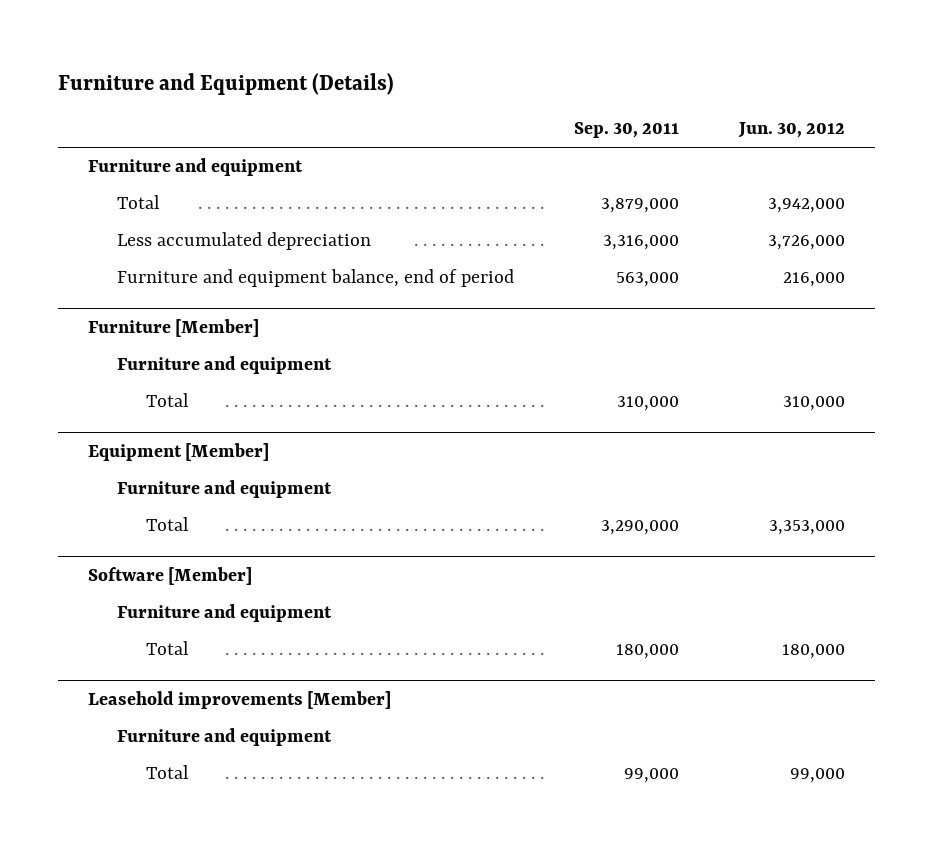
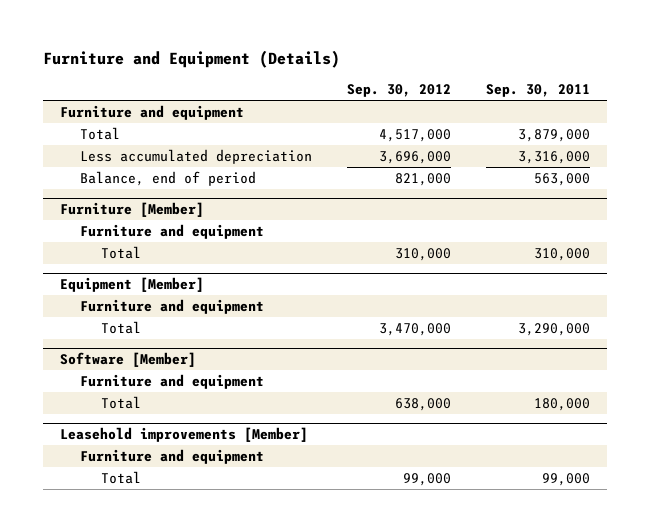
[738,122,846,139] Jun. 30, 2012 -> none
none -> [347,84,452,98] Sep. 30, 2012
[117,269,515,288] Furniture and equipment balance, end of period -> [80,170,257,186] Balance, end of period

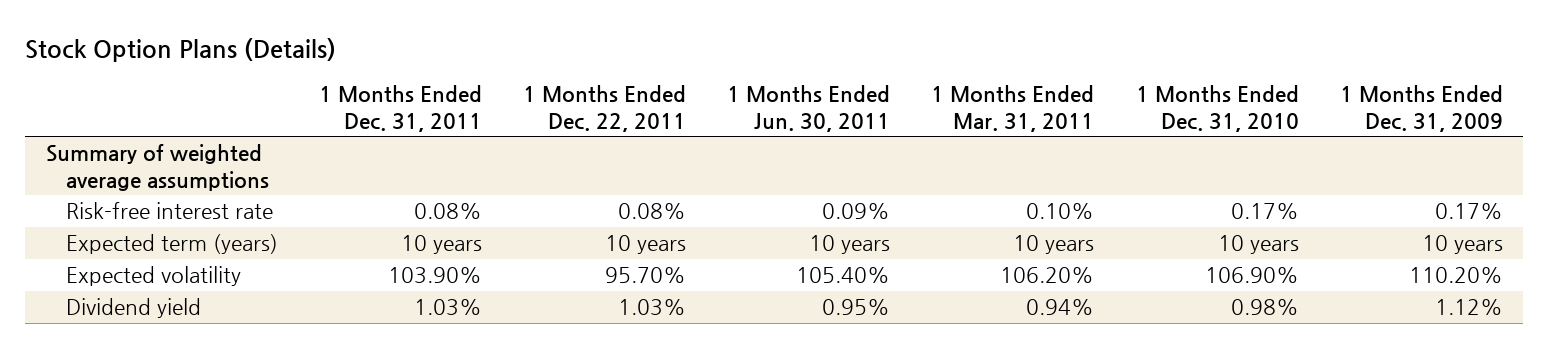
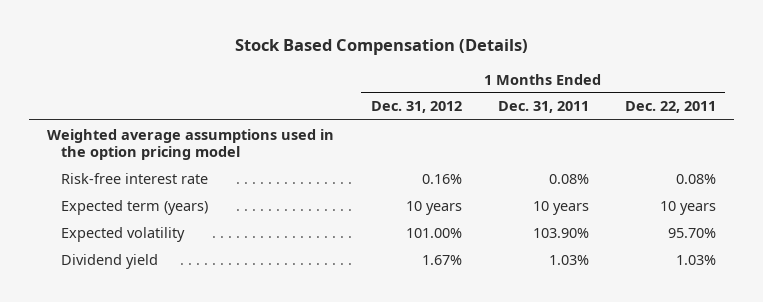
[25,38,337,63] Stock Option Plans (Details) -> [234,39,528,56] Stock Based Compensation (Details)
[727,85,891,132] 1 Months Ended Jun. 30, 2011 -> none
[931,85,1095,132] 1 Months Ended Mar. 31, 2011 -> none
[1135,85,1299,132] 1 Months Ended Dec. 31, 2010 -> none
[1339,85,1503,132] 1 Months Ended Dec. 31, 2009 -> none
none -> [370,101,462,114] Dec. 31, 2012
[45,144,269,191] Summary of weighted average assumptions -> [47,128,335,160] Weighted average assumptions used in the option pricing model

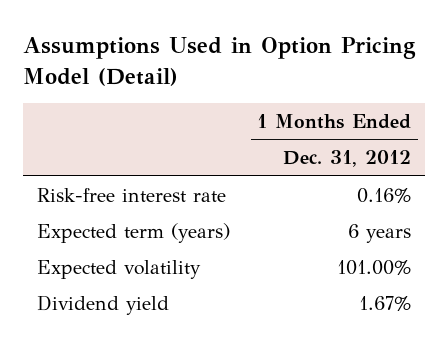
[234,39,528,56] Stock Based Compensation (Details) -> [23,37,417,86] Assumptions Used in Option Pricing Model (Detail)
[497,101,589,114] Dec. 31, 2011 -> none
[625,101,717,114] Dec. 22, 2011 -> none
[47,128,335,160] Weighted average assumptions used in the option pricing model -> none
[405,200,462,215] 10 years -> [348,223,412,243] 6 years

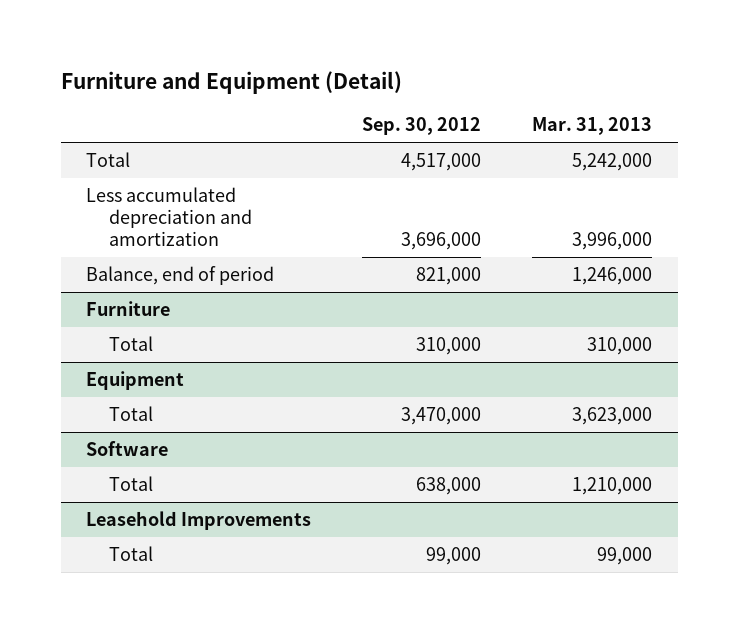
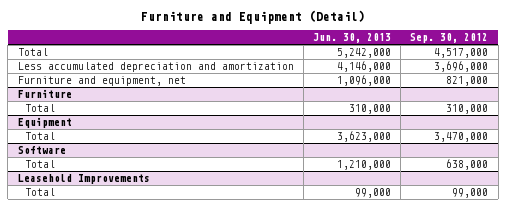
[532,116,653,135] Mar. 31, 2013 -> none
none -> [313,33,392,44] Jun. 30, 2013
[86,266,275,286] Balance, end of period -> [17,76,186,87] Furniture and equipment, net

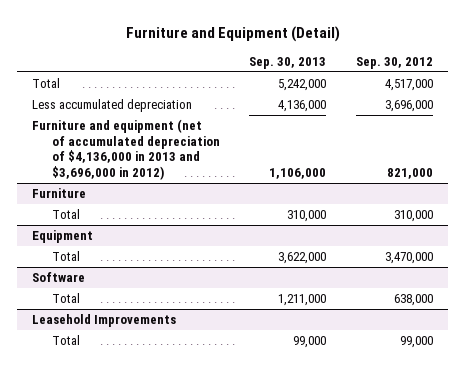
[313,33,392,44] Jun. 30, 2013 -> none
none -> [249,56,327,69] Sep. 30, 2013
[17,62,294,73] Less accumulated depreciation and amortization -> [32,99,193,113] Less accumulated depreciation
[17,76,186,87] Furniture and equipment, net -> [32,119,220,181] Furniture and equipment (net of accumulated depreciation of $4,136,000 in 2013 and $3,696,000 in 2012)

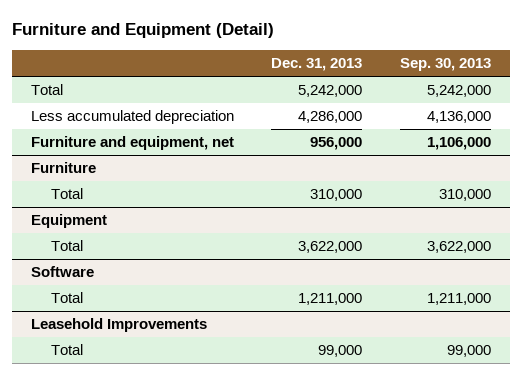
[356,56,434,69] Sep. 30, 2012 -> none
none -> [271,58,363,72] Dec. 31, 2013
[32,119,220,181] Furniture and equipment (net of accumulated depreciation of $4,136,000 in 2013 and $3,696,000 in 2012) -> [30,136,234,151] Furniture and equipment, net

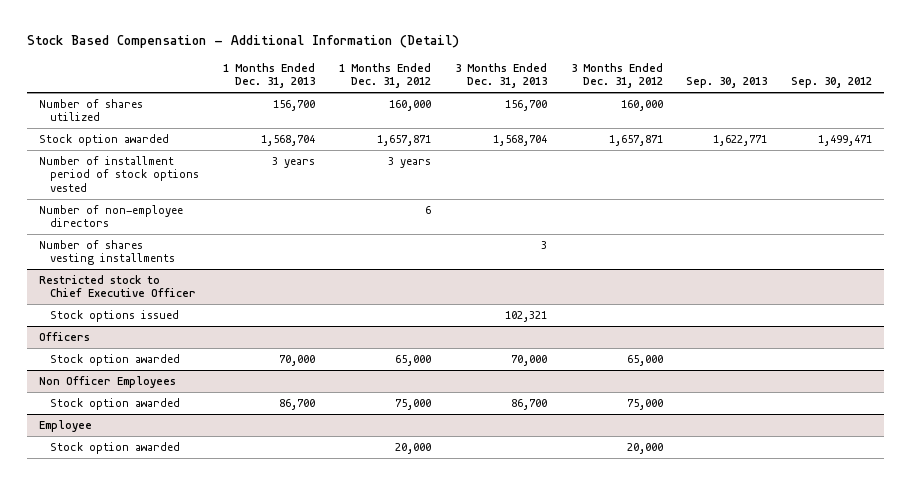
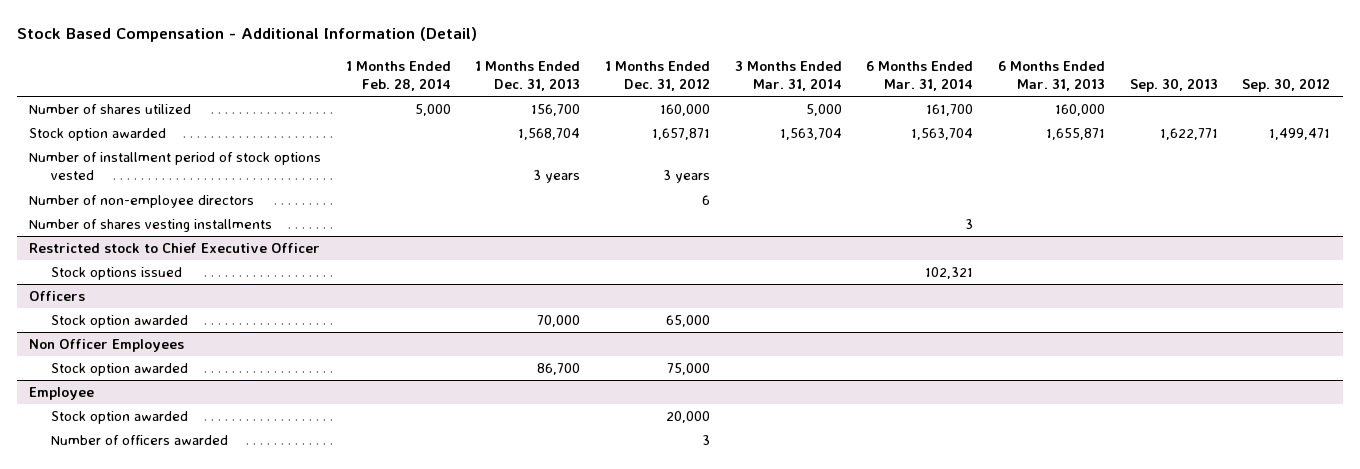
[454,62,547,89] 3 Months Ended Dec. 31, 2013 -> none
[570,62,663,89] 3 Months Ended Dec. 31, 2012 -> none
none -> [345,60,451,92] 1 Months Ended Feb. 28, 2014
none -> [734,60,842,92] 3 Months Ended Mar. 31, 2014
none -> [866,60,974,92] 6 Months Ended Mar. 31, 2014
none -> [998,60,1106,92] 6 Months Ended Mar. 31, 2013
none -> [50,435,228,446] Number of officers awarded

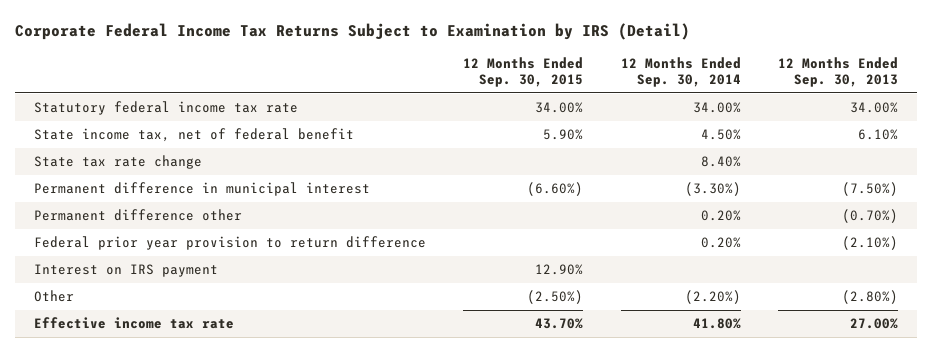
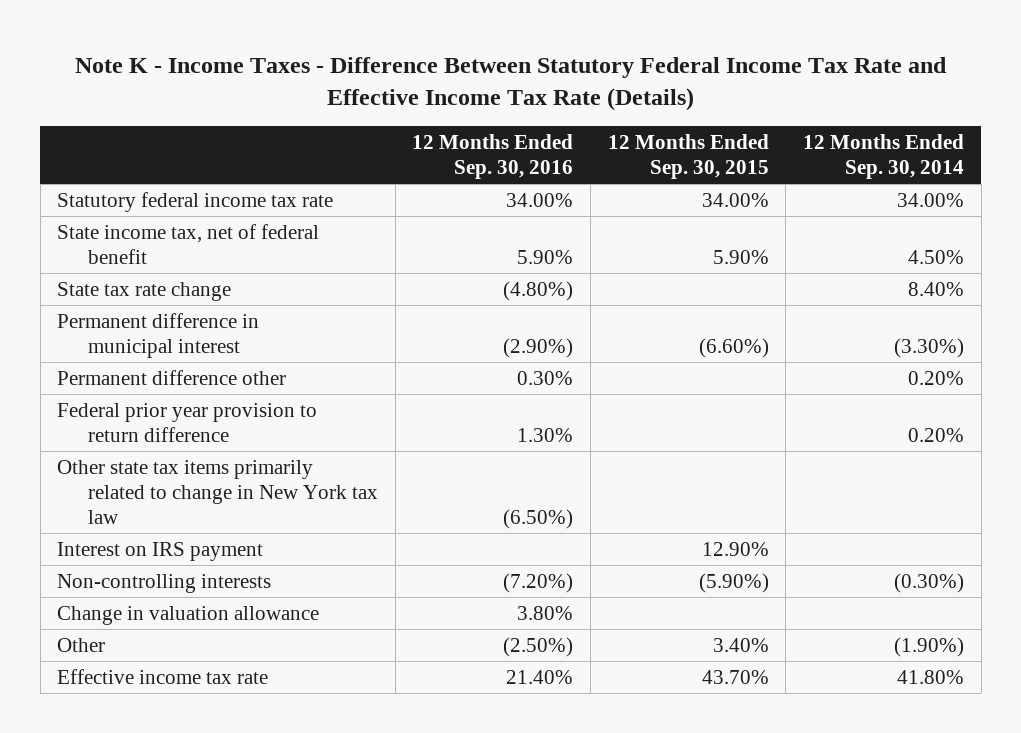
[15,23,691,41] Corporate Federal Income Tax Returns Subject to Examination by IRS (Detail) -> [74,56,947,112] Note K - Income Taxes - Difference Between Statutory Federal Income Tax Rate and Effective Income Tax Rate (Details)
[778,56,899,88] 12 Months Ended Sep. 30, 2013 -> none
none -> [412,133,574,179] 12 Months Ended Sep. 30, 2016
none -> [57,459,379,524] Other state tax items primarily related to change in New York tax law
none -> [57,573,272,593] Non-controlling interests
none -> [57,605,320,625] Change in valuation allowance
[527,290,584,305] (2.50%) -> [712,637,769,652] 3.40%
[684,290,741,305] (2.20%) -> [894,636,965,657] (1.90%)

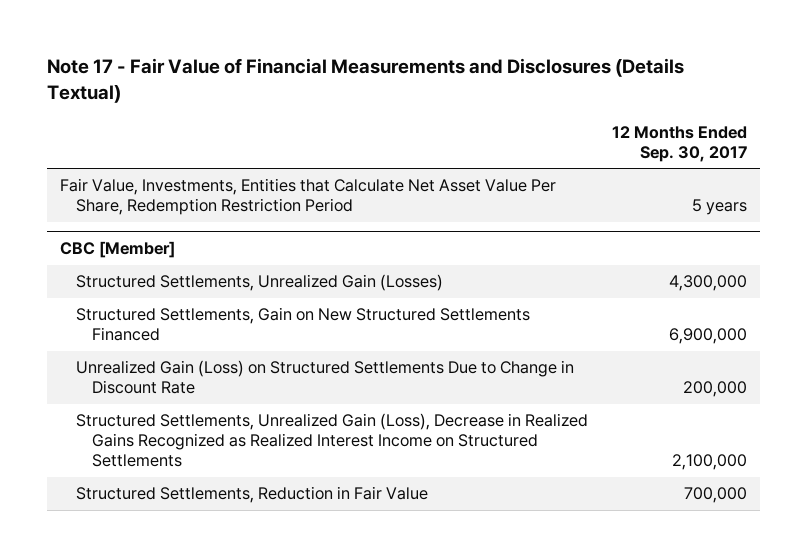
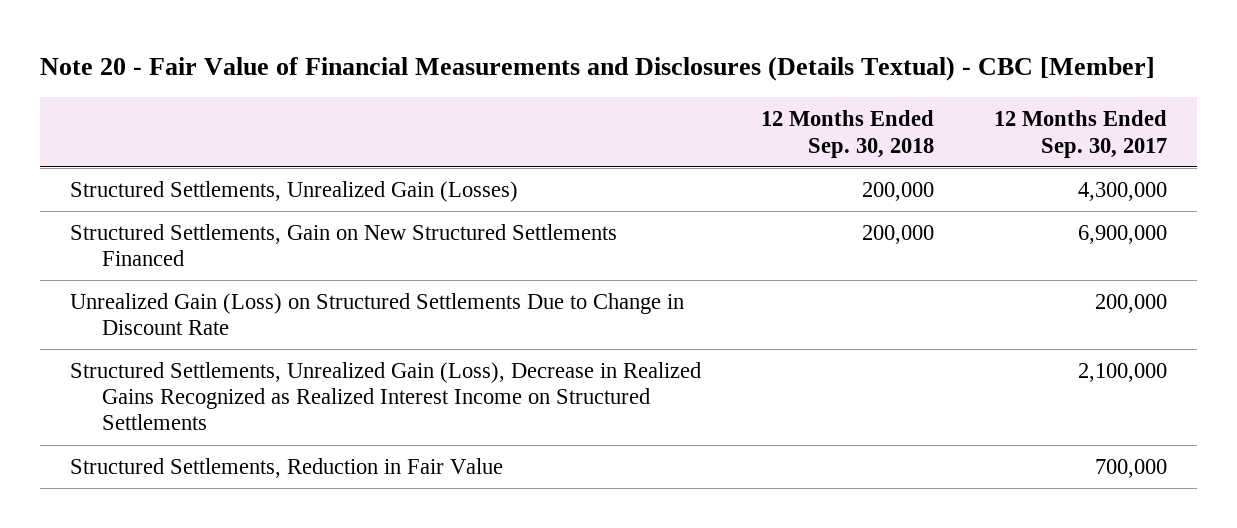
[47,58,685,103] Note 17 - Fair Value of Financial Measurements and Disclosures (Details Textual) -> [39,55,1155,81] Note 20 - Fair Value of Financial Measurements and Disclosures (Details Textual) - CBC [Member]
none -> [760,110,934,158] 12 Months Ended Sep. 30, 2018
[59,178,556,216] Fair Value, Investments, Entities that Calculate Net Asset Value Per Share, Redemption Restriction Period -> none
[59,241,175,259] CBC [Member] -> none

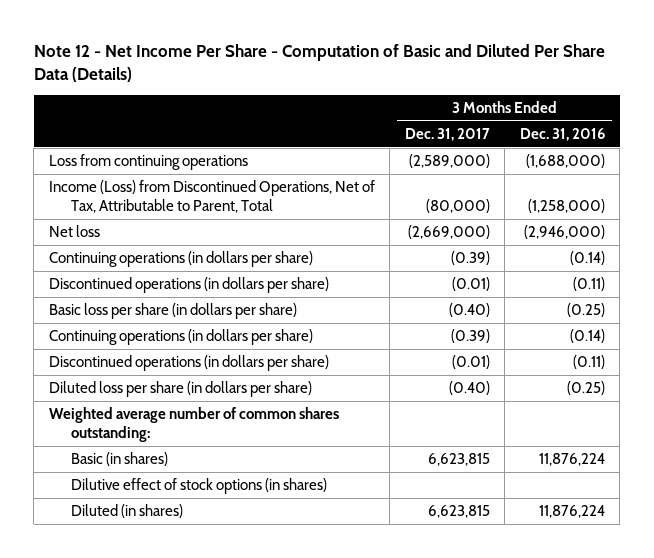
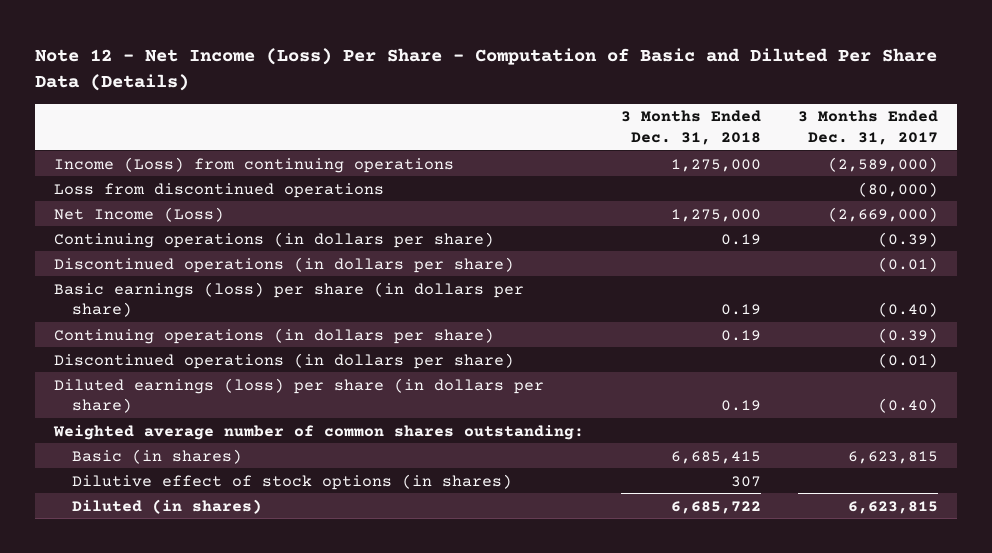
[33,43,605,82] Note 12 - Net Income Per Share - Computation of Basic and Diluted Per Share Data (Details) -> [35,48,938,91] Note 12 - Net Income (Loss) Per Share - Computation of Basic and Diluted Per Share Data (Details)
[519,128,605,142] Dec. 31, 2016 -> none
none -> [620,110,761,145] 3 Months Ended Dec. 31, 2018
[48,154,248,171] Loss from continuing operations -> [53,156,454,173] Income (Loss) from continuing operations
[48,180,375,213] Income (Loss) from Discontinued Operations, Net of Tax, Attributable to Parent, Total -> [53,182,384,198] Loss from discontinued operations
[48,225,100,238] Net loss -> [53,206,224,222] Net Income (Loss)
[48,303,297,320] Basic loss per share (in dollars per share) -> [53,281,524,318] Basic earnings (loss) per share (in dollars per share)
[48,381,312,398] Diluted loss per share (in dollars per share) -> [53,377,544,414] Diluted earnings (loss) per share (in dollars per share)

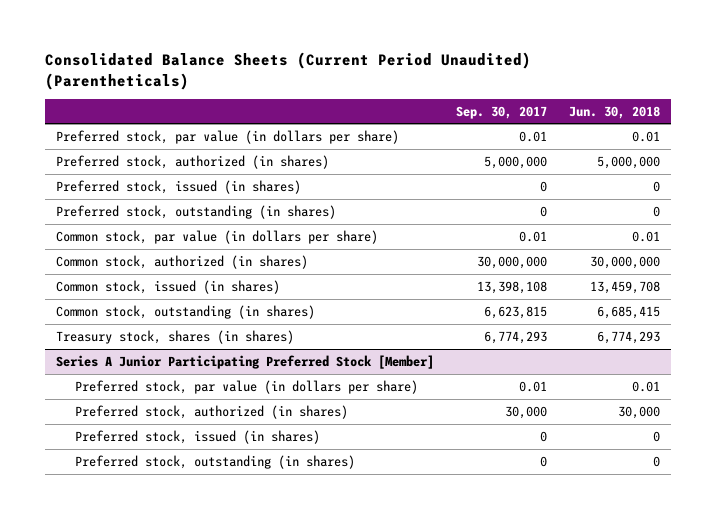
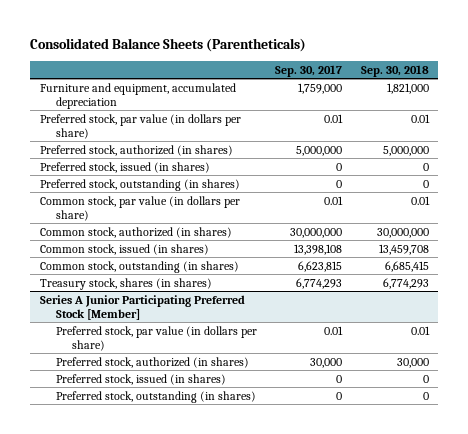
[44,52,531,90] Consolidated Balance Sheets (Current Period Unaudited) (Parentheticals) -> [30,37,307,52] Consolidated Balance Sheets (Parentheticals)
[568,105,660,119] Jun. 30, 2018 -> none
none -> [360,64,429,77] Sep. 30, 2018
none -> [39,82,236,109] Furniture and equipment, accumulated depreciation

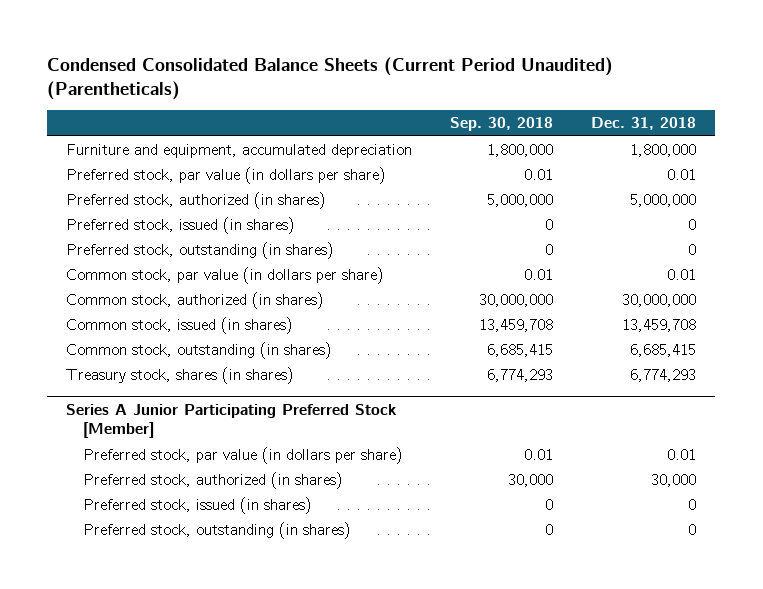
[30,37,307,52] Consolidated Balance Sheets (Parentheticals) -> [47,57,614,100] Condensed Consolidated Balance Sheets (Current Period Unaudited) (Parentheticals)
[275,64,343,77] Sep. 30, 2017 -> none
none -> [591,117,697,131] Dec. 31, 2018
[386,82,429,94] 1,821,000 -> [487,144,554,158] 1,800,000

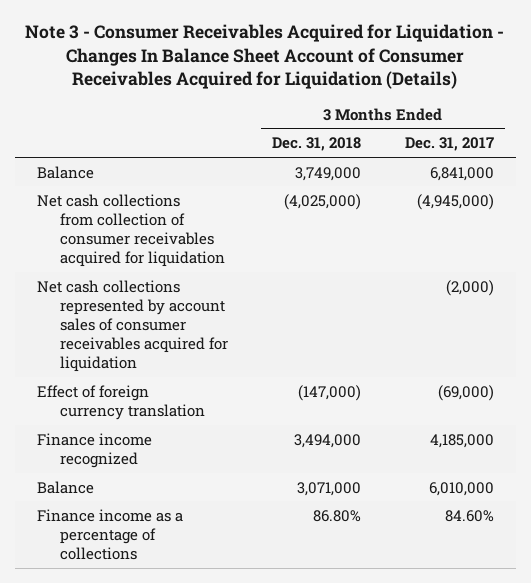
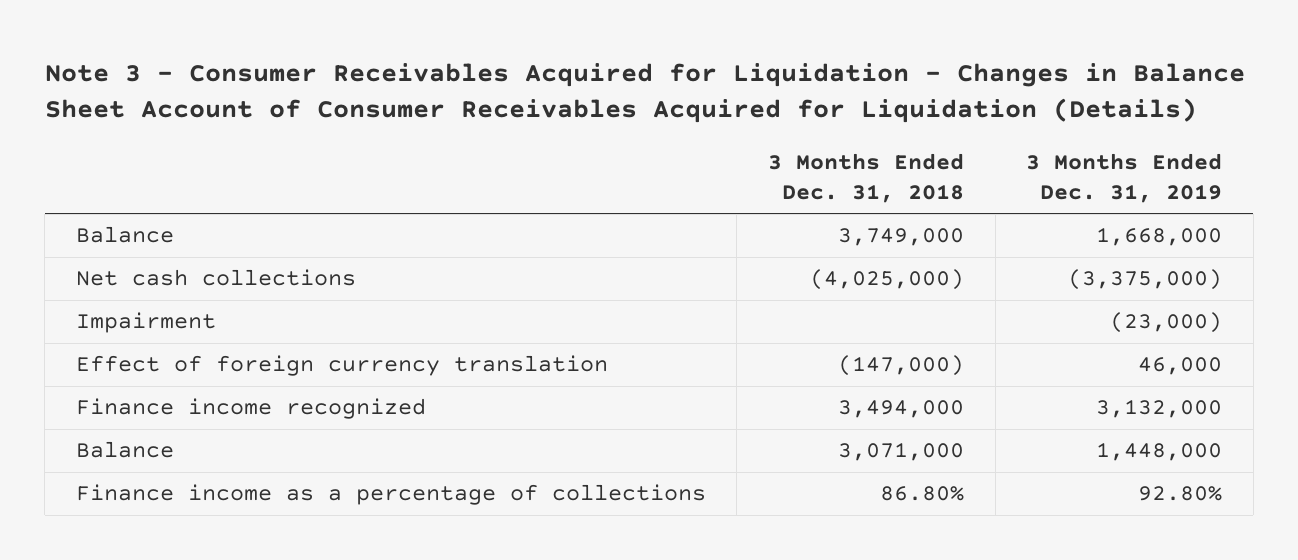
[25,24,505,90] Note 3 - Consumer Receivables Acquired for Liquidation - Changes In Balance Sheet Account of Consumer Receivables Acquired for Liquidation (Details) -> [44,62,1245,123] Note 3 - Consumer Receivables Acquired for Liquidation - Changes in Balance Sheet Account of Consumer Receivables Acquired for Liquidation (Details)
[405,137,495,152] Dec. 31, 2017 -> none
none -> [1026,152,1223,203] 3 Months Ended Dec. 31, 2019
[36,279,229,373] Net cash collections represented by account sales of consumer receivables acquired for liquidation -> none
[36,193,226,268] Net cash collections from collection of consumer receivables acquired for liquidation -> [75,269,356,287] Net cash collections
none -> [75,312,216,334] Impairment

